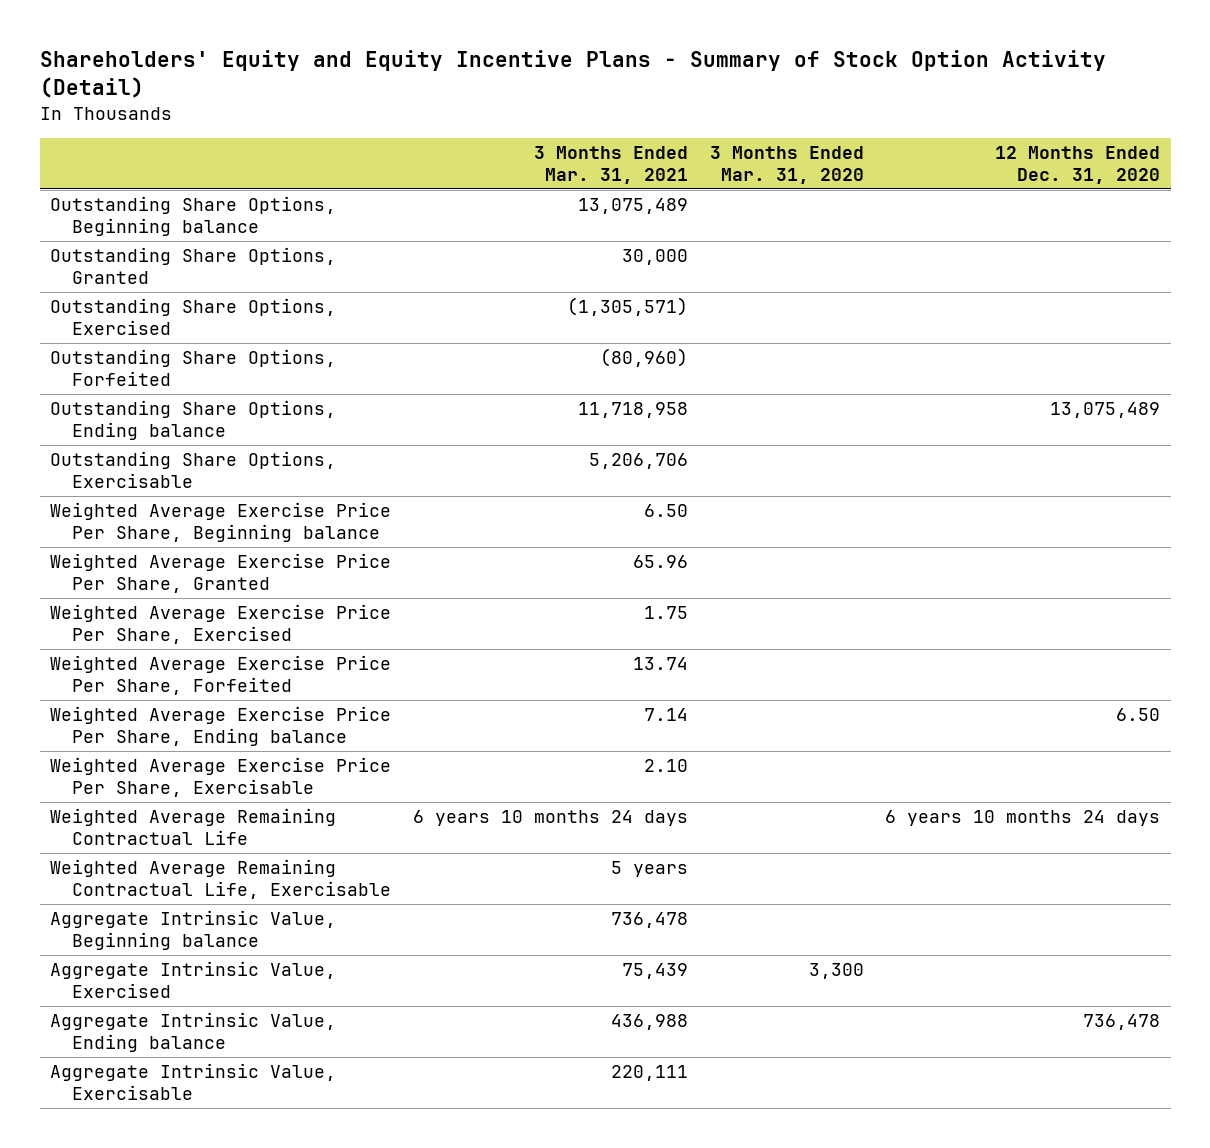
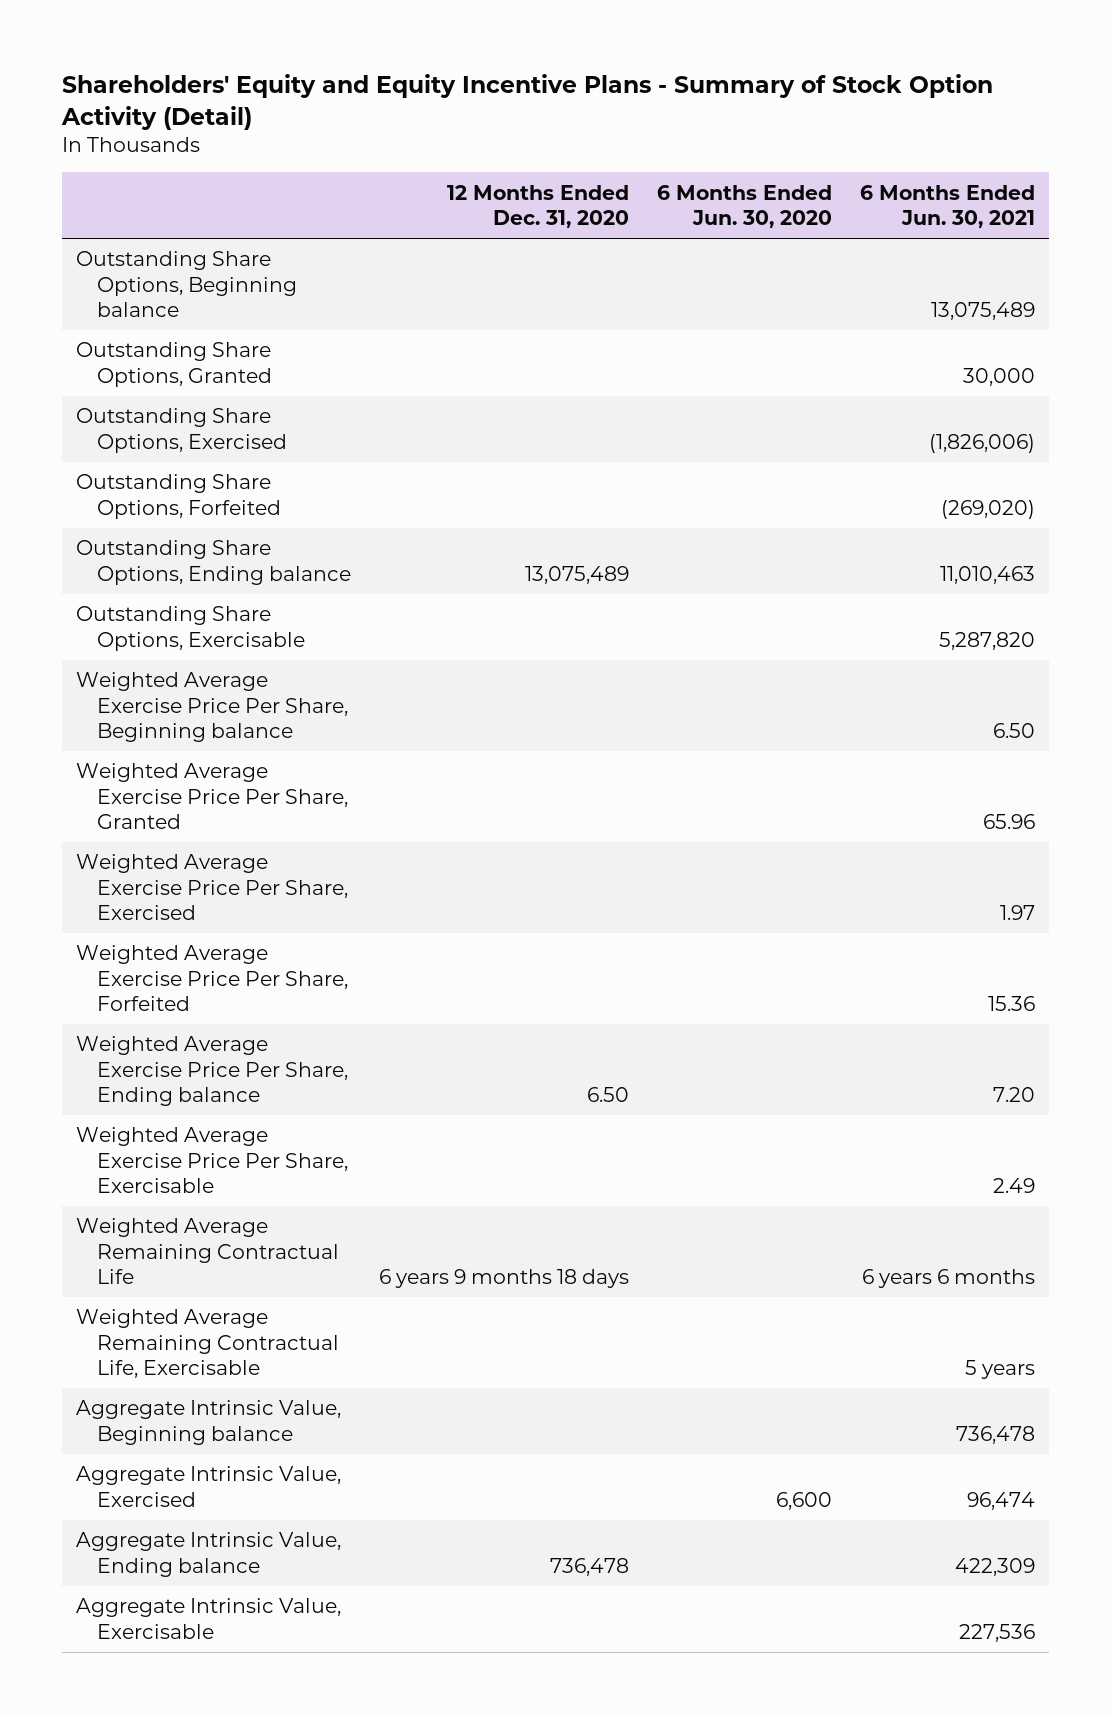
[533,146,688,184] 3 Months Ended Mar. 31, 2021 -> none
[709,146,864,184] 3 Months Ended Mar. 31, 2020 -> none
none -> [657,184,833,229] 6 Months Ended Jun. 30, 2020
none -> [860,184,1036,229] 6 Months Ended Jun. 30, 2021
[885,810,1161,827] 6 years 10 months 24 days -> [379,1268,630,1288] 6 years 9 months 18 days

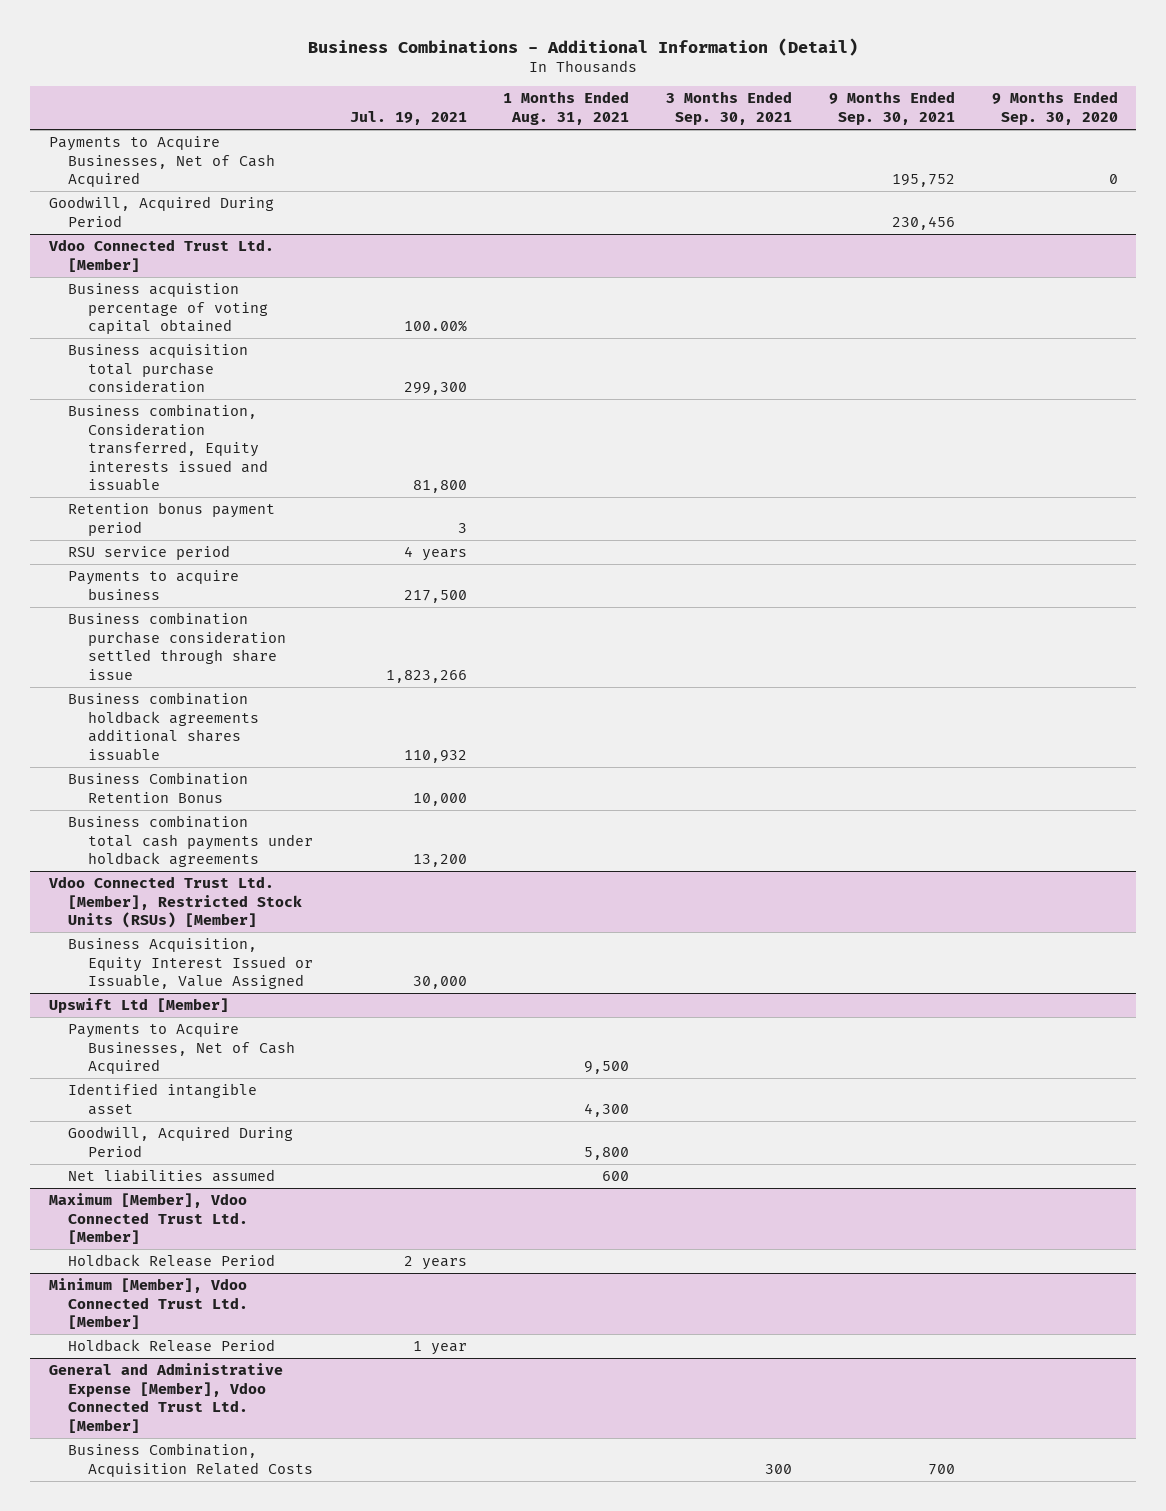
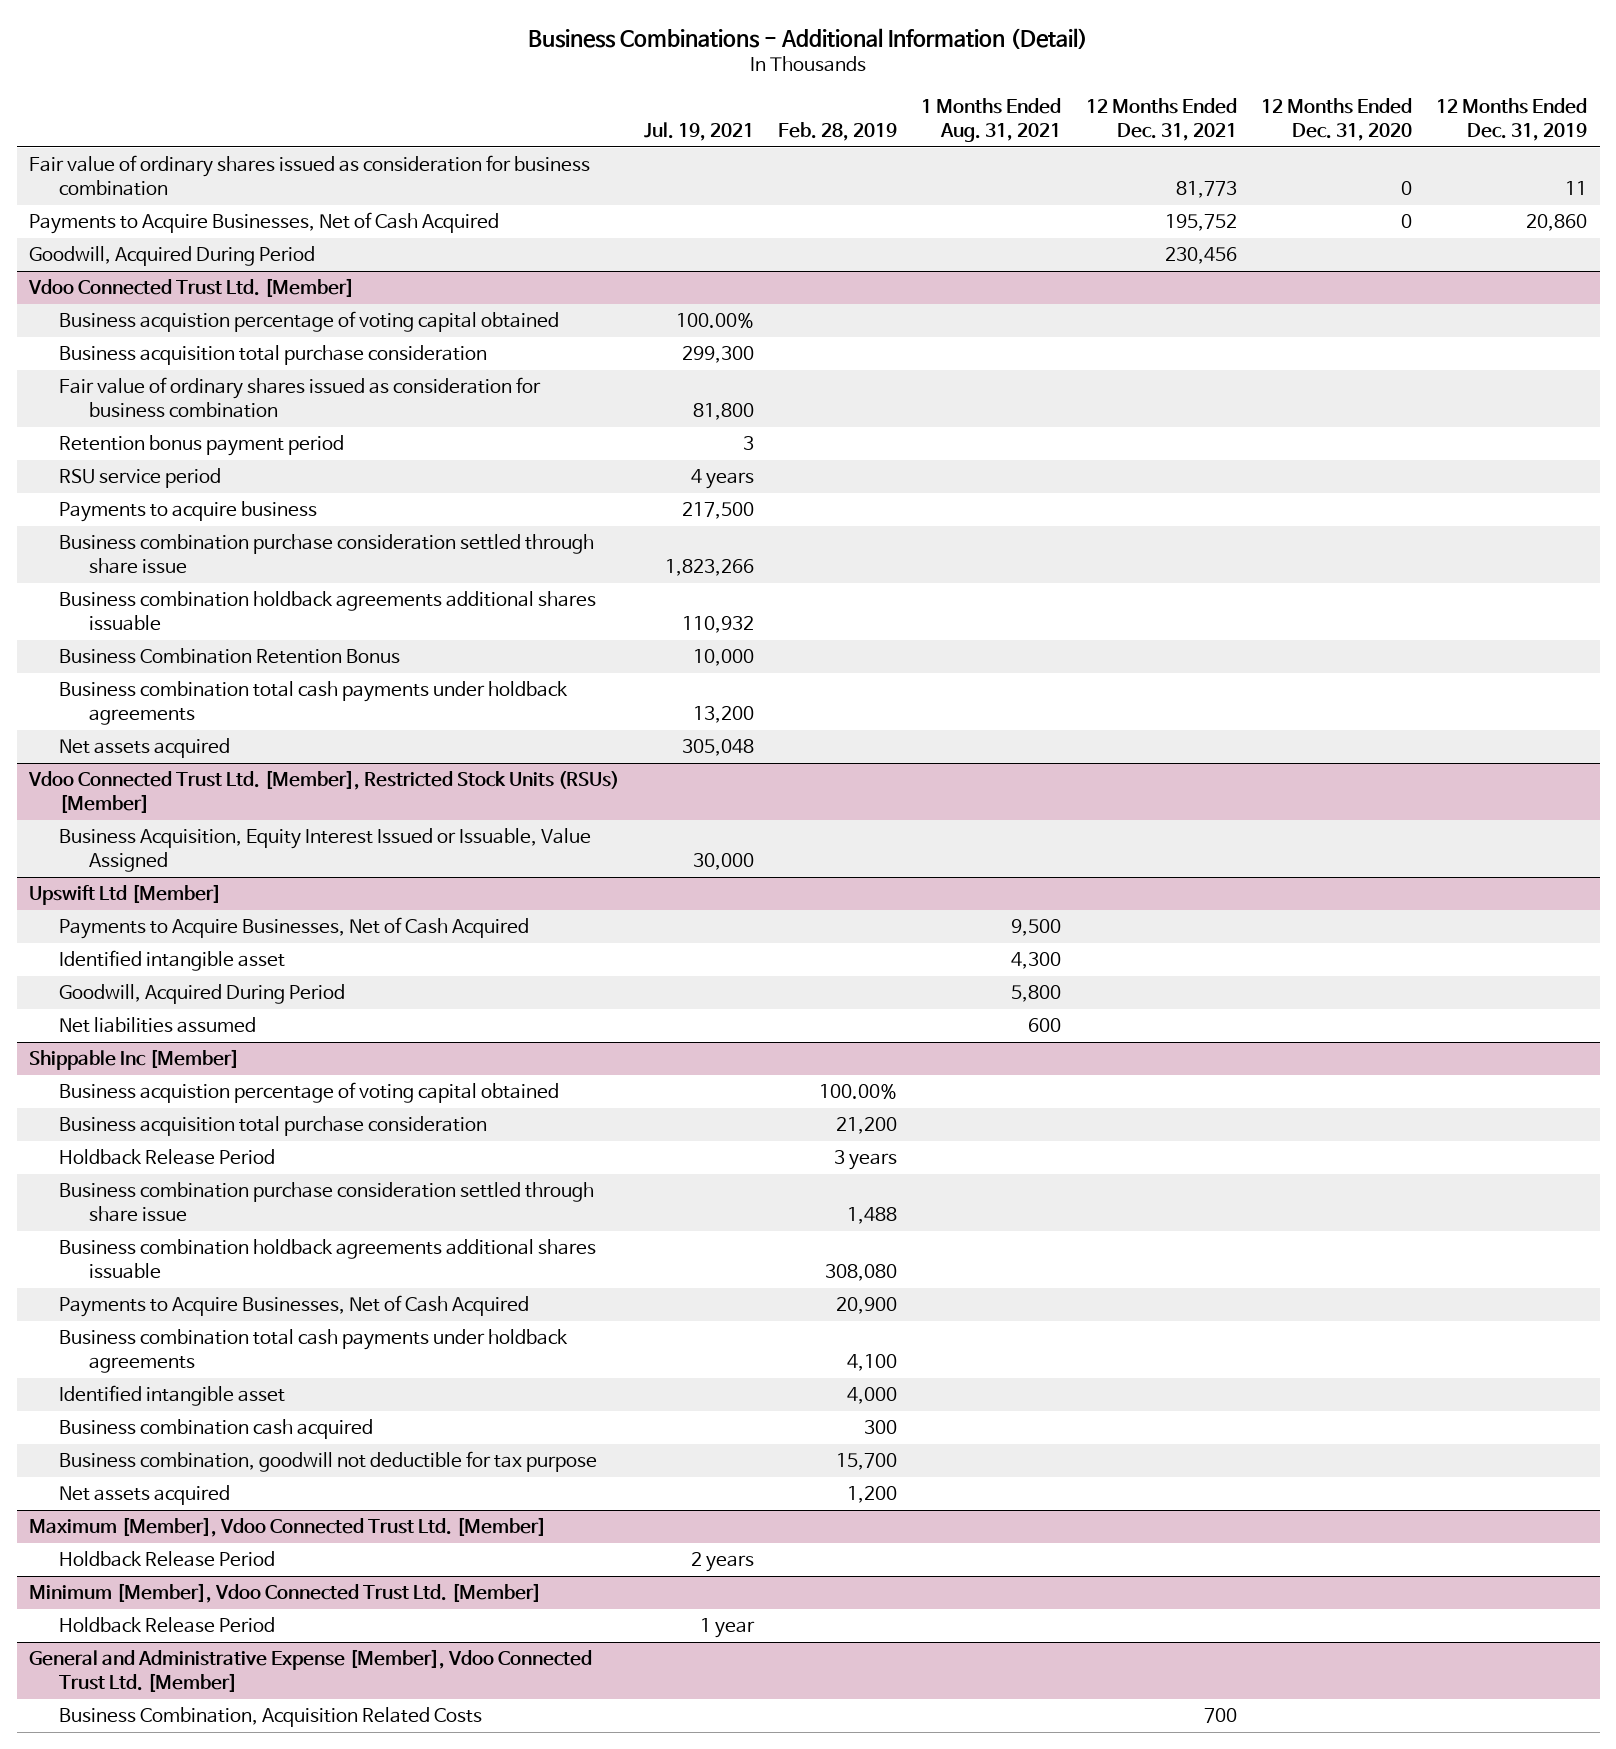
[666,91,793,125] 3 Months Ended Sep. 30, 2021 -> none
[828,91,955,125] 9 Months Ended Sep. 30, 2021 -> none
[991,91,1118,125] 9 Months Ended Sep. 30, 2020 -> none
none -> [777,122,897,142] Feb. 28, 2019
none -> [1085,98,1237,142] 12 Months Ended Dec. 31, 2021
none -> [1260,98,1412,142] 12 Months Ended Dec. 31, 2020
none -> [1436,98,1588,142] 12 Months Ended Dec. 31, 2019
none -> [29,155,591,197] Fair value of ordinary shares issued as consideration for business combination
[68,404,269,492] Business combination, Consideration transferred, Equity interests issued and issuable -> [58,377,541,419] Fair value of ordinary shares issued as consideration for business combination
none -> [58,738,230,759] Net assets acquired
none -> [29,1049,240,1071] Shippable Inc [Member]
none -> [58,1082,559,1104] Business acquistion percentage of voting capital obtained
none -> [58,1116,487,1137] Business acquisition total purchase consideration
none -> [58,1149,275,1166] Holdback Release Period
none -> [58,1182,594,1223] Business combination purchase consideration settled through share issue
none -> [58,1239,596,1280] Business combination holdback agreements additional shares issuable
none -> [58,1295,529,1318] Payments to Acquire Businesses, Net of Cash Acquired
none -> [58,1329,568,1374] Business combination total cash payments under holdback agreements
none -> [58,1385,285,1407] Identified intangible asset
none -> [58,1419,373,1440] Business combination cash acquired
none -> [58,1451,597,1473] Business combination, goodwill not deductible for tax purpose
none -> [58,1485,230,1506] Net assets acquired

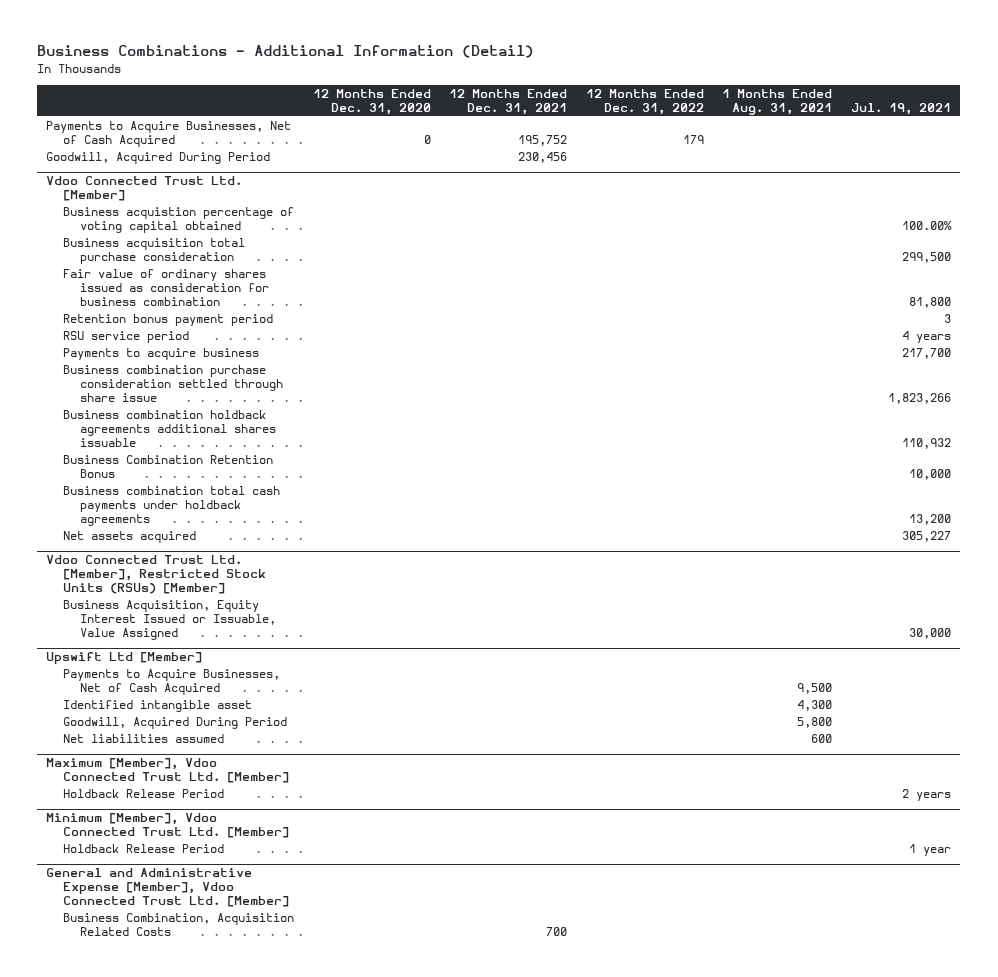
[777,122,897,142] Feb. 28, 2019 -> none
[1436,98,1588,142] 12 Months Ended Dec. 31, 2019 -> none
none -> [585,88,704,116] 12 Months Ended Dec. 31, 2022
[29,155,591,197] Fair value of ordinary shares issued as consideration for business combination -> none
[681,346,754,364] 299,300 -> [902,252,952,264] 299,500
[681,502,754,520] 217,500 -> [902,348,952,360] 217,700
[681,739,754,757] 305,048 -> [902,531,952,543] 305,227
[29,1049,240,1071] Shippable Inc [Member] -> none
[58,1082,559,1104] Business acquistion percentage of voting capital obtained -> none
[58,1116,487,1137] Business acquisition total purchase consideration -> none
[58,1149,275,1166] Holdback Release Period -> none
[58,1182,594,1223] Business combination purchase consideration settled through share issue -> none
[58,1239,596,1280] Business combination holdback agreements additional shares issuable -> none
[58,1295,529,1318] Payments to Acquire Businesses, Net of Cash Acquired -> none
[58,1329,568,1374] Business combination total cash payments under holdback agreements -> none
[58,1385,285,1407] Identified intangible asset -> none
[58,1419,373,1440] Business combination cash acquired -> none
[58,1451,597,1473] Business combination, goodwill not deductible for tax purpose -> none
[58,1485,230,1506] Net assets acquired -> none

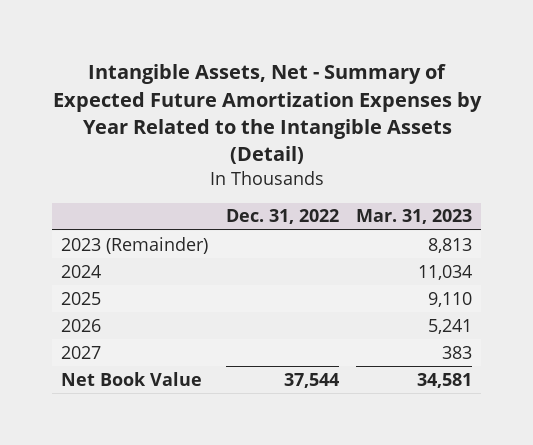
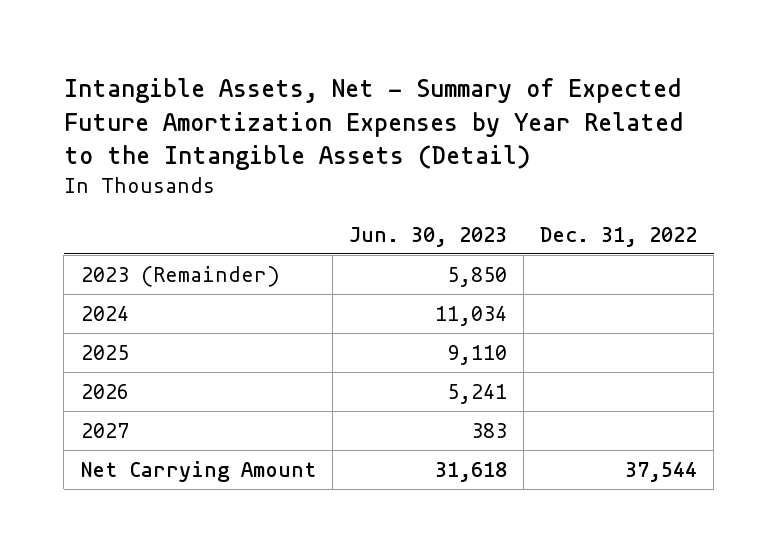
[356,209,473,225] Mar. 31, 2023 -> none
none -> [348,226,507,247] Jun. 30, 2023
[60,371,202,386] Net Book Value -> [80,460,316,482] Net Carrying Amount

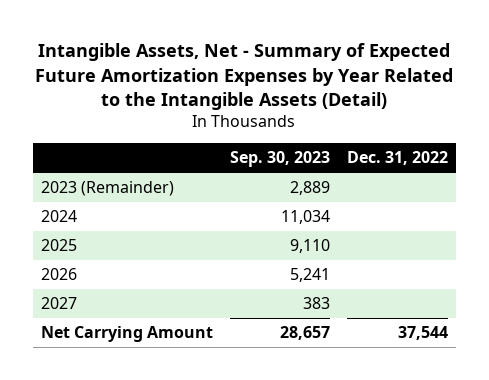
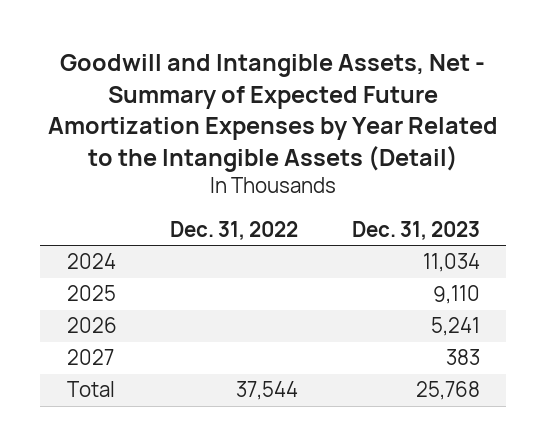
[35,43,454,111] Intangible Assets, Net - Summary of Expected Future Amortization Expenses by Year Related to the Intangible Assets (Detail) -> [48,54,499,172] Goodwill and Intangible Assets, Net - Summary of Expected Future Amortization Expenses by Year Related to the Intangible Assets (Detail)
[229,151,330,168] Sep. 30, 2023 -> none
none -> [351,220,480,240] Dec. 31, 2023
[41,181,175,197] 2023 (Remainder) -> none
[41,326,214,343] Net Carrying Amount -> [66,381,115,398] Total

